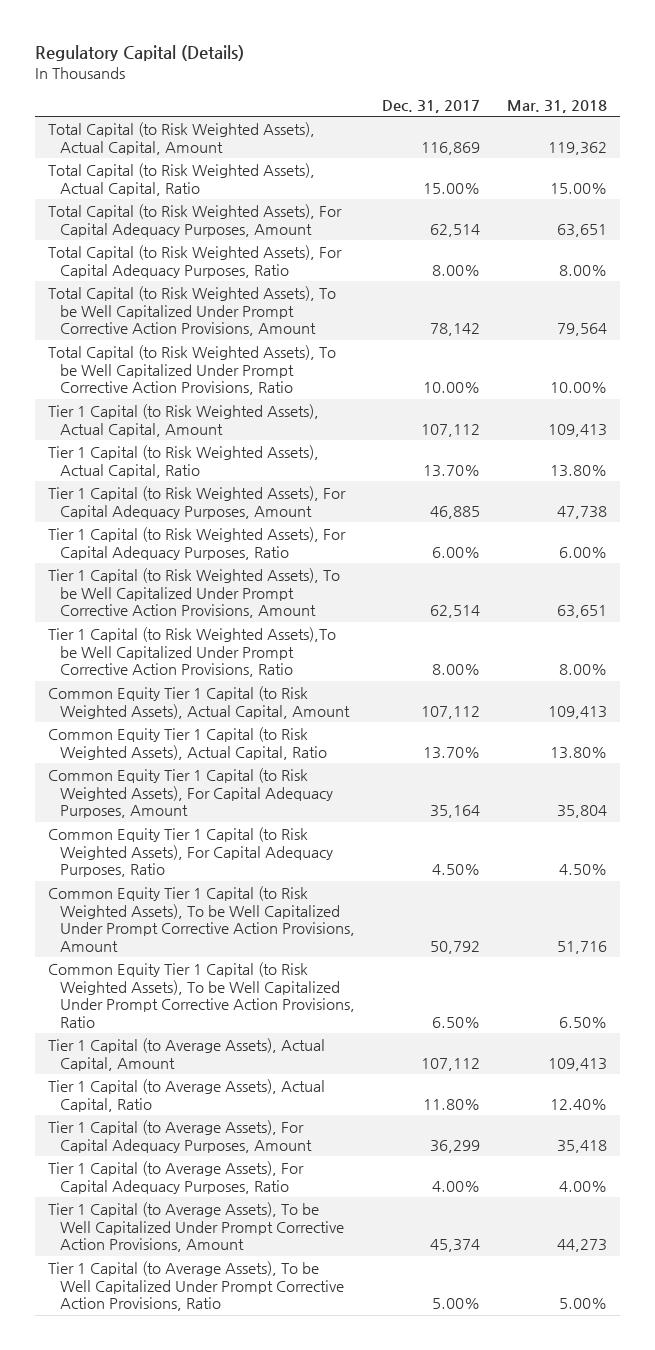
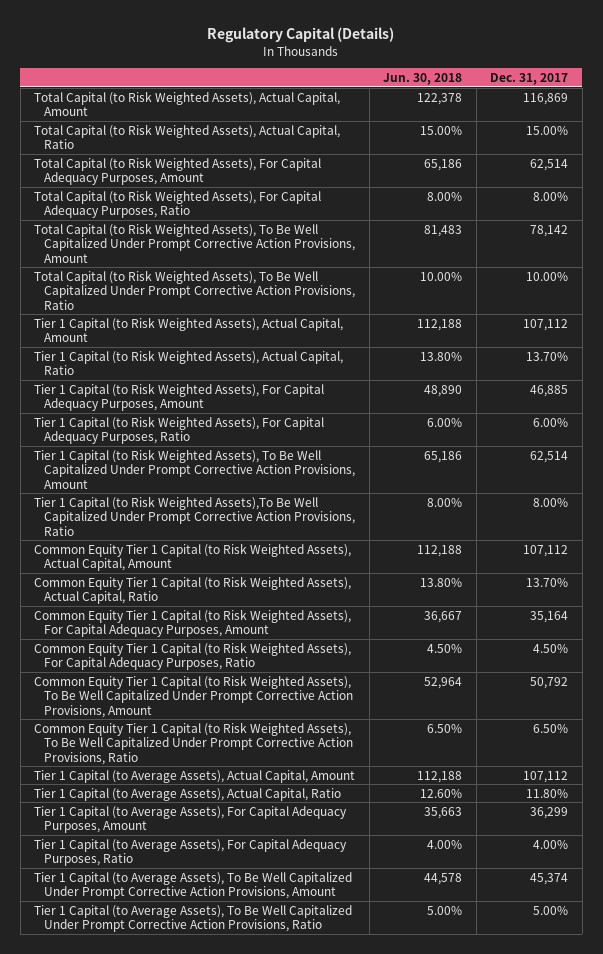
[506,99,607,113] Mar. 31, 2018 -> none
none -> [383,72,463,85] Jun. 30, 2018
[48,285,337,337] Total Capital (to Risk Weighted Assets), To be Well Capitalized Under Prompt Corrective Action Provisions, Amount -> [34,222,355,263] Total Capital (to Risk Weighted Assets), To Be Well Capitalized Under Prompt Corrective Action Provisions, Amount
[48,344,337,396] Total Capital (to Risk Weighted Assets), To be Well Capitalized Under Prompt Corrective Action Provisions, Ratio -> [34,269,355,310] Total Capital (to Risk Weighted Assets), To Be Well Capitalized Under Prompt Corrective Action Provisions, Ratio
[48,567,341,619] Tier 1 Capital (to Risk Weighted Assets), To be Well Capitalized Under Prompt Corrective Action Provisions, Amount -> [34,448,355,489] Tier 1 Capital (to Risk Weighted Assets), To Be Well Capitalized Under Prompt Corrective Action Provisions, Amount
[48,626,337,678] Tier 1 Capital (to Risk Weighted Assets),To be Well Capitalized Under Prompt Corrective Action Provisions, Ratio -> [34,495,355,536] Tier 1 Capital (to Risk Weighted Assets),To Be Well Capitalized Under Prompt Corrective Action Provisions, Ratio
[48,885,356,953] Common Equity Tier 1 Capital (to Risk Weighted Assets), To be Well Capitalized Under Prompt Corrective Action Provisions, Amount -> [34,674,353,718] Common Equity Tier 1 Capital (to Risk Weighted Assets), To Be Well Capitalized Under Prompt Corrective Action Provisions, Amount
[48,961,356,1029] Common Equity Tier 1 Capital (to Risk Weighted Assets), To be Well Capitalized Under Prompt Corrective Action Provisions, Ratio -> [34,721,353,765] Common Equity Tier 1 Capital (to Risk Weighted Assets), To Be Well Capitalized Under Prompt Corrective Action Provisions, Ratio
[48,1201,345,1253] Tier 1 Capital (to Average Assets), To be Well Capitalized Under Prompt Corrective Action Provisions, Amount -> [34,871,353,900] Tier 1 Capital (to Average Assets), To Be Well Capitalized Under Prompt Corrective Action Provisions, Amount
[48,1260,345,1312] Tier 1 Capital (to Average Assets), To be Well Capitalized Under Prompt Corrective Action Provisions, Ratio -> [34,904,353,933] Tier 1 Capital (to Average Assets), To Be Well Capitalized Under Prompt Corrective Action Provisions, Ratio

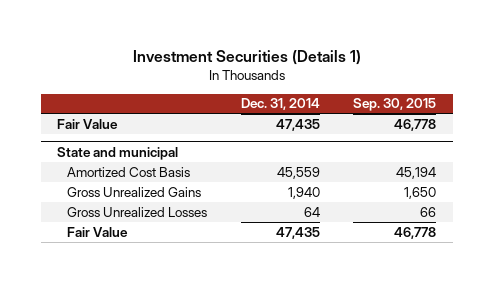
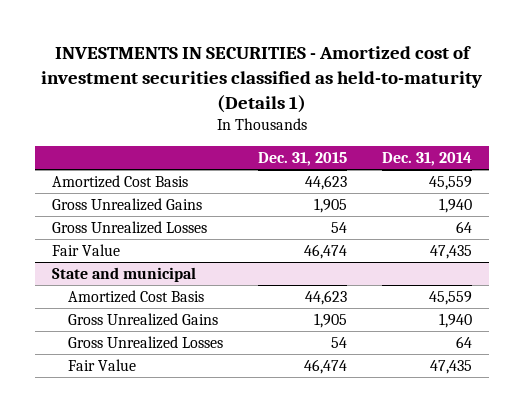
[132,49,361,65] Investment Securities (Details 1) -> [40,46,482,113] INVESTMENTS IN SECURITIES - Amortized cost of investment securities classified as held-to-maturity (Details 1)
[352,98,436,112] Sep. 30, 2015 -> none
none -> [258,152,348,167] Dec. 31, 2015
none -> [52,174,189,188] Amortized Cost Basis
none -> [52,197,203,211] Gross Unrealized Gains
none -> [52,220,208,234] Gross Unrealized Losses

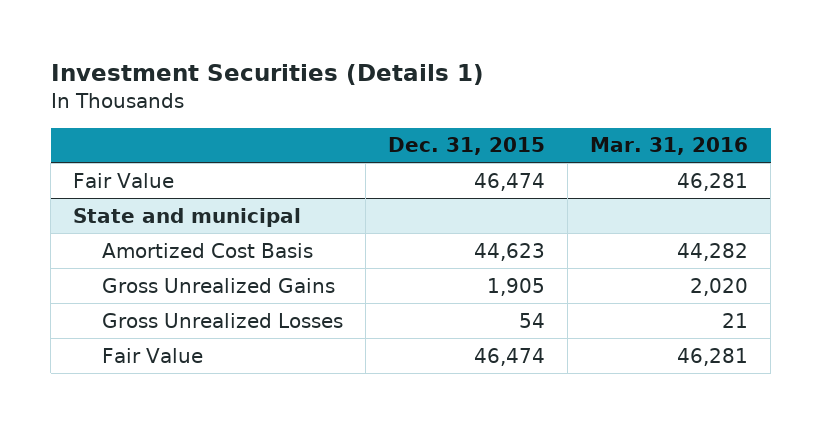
[40,46,482,113] INVESTMENTS IN SECURITIES - Amortized cost of investment securities classified as held-to-maturity (Details 1) -> [50,64,484,86] Investment Securities (Details 1)
[381,152,472,167] Dec. 31, 2014 -> none
none -> [590,137,749,156] Mar. 31, 2016
[52,174,189,188] Amortized Cost Basis -> none
[52,197,203,211] Gross Unrealized Gains -> none
[52,220,208,234] Gross Unrealized Losses -> none

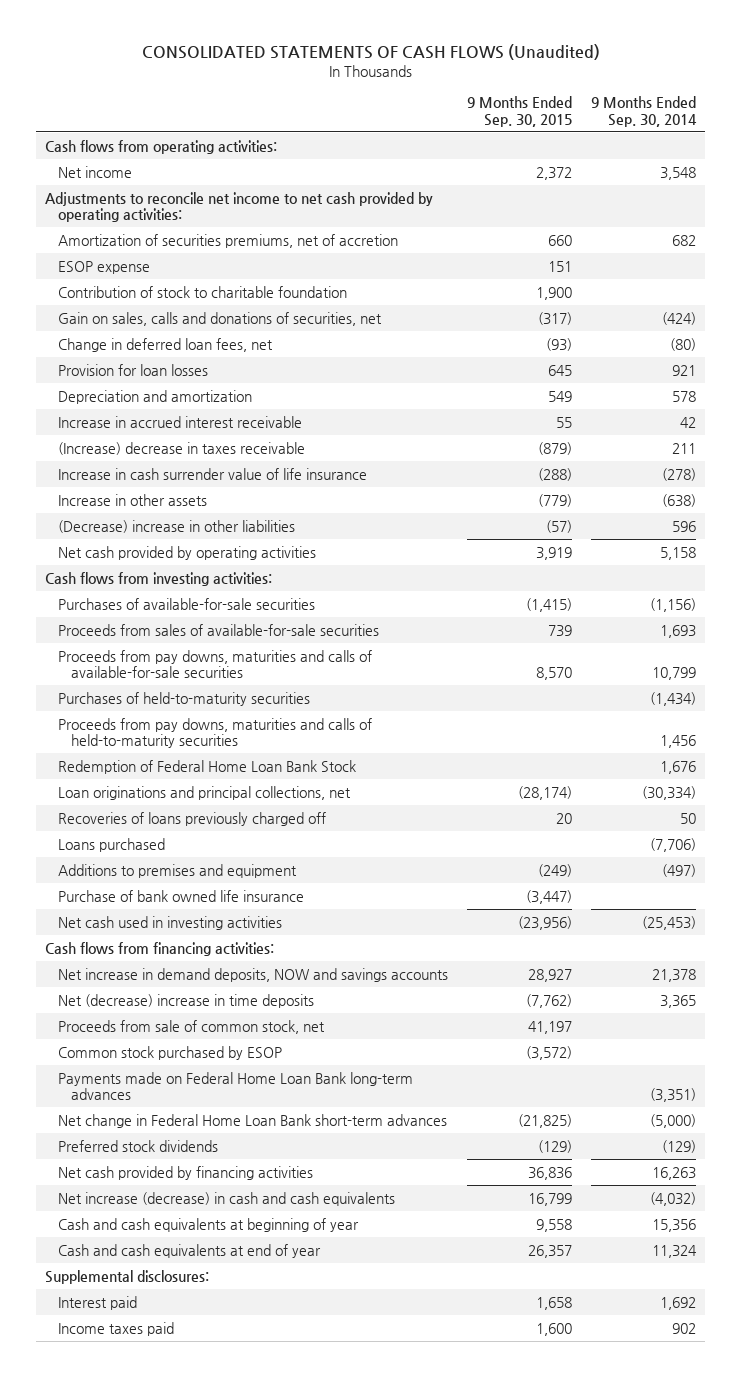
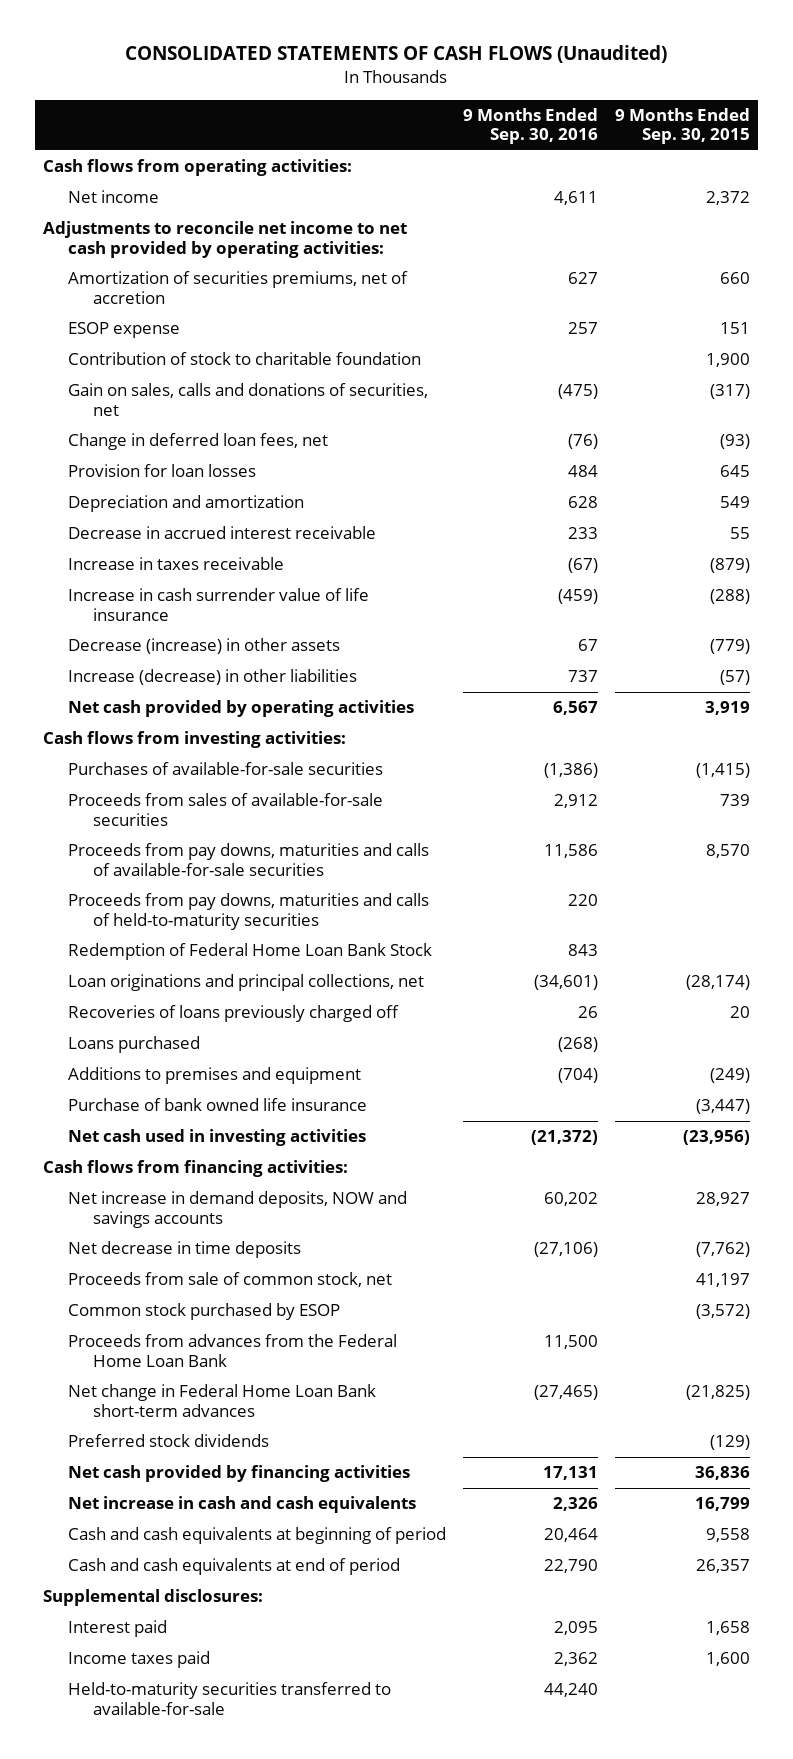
[590,96,697,127] 9 Months Ended Sep. 30, 2014 -> none
none -> [462,107,598,145] 9 Months Ended Sep. 30, 2016
[58,415,303,428] Increase in accrued interest receivable -> [68,526,377,540] Decrease in accrued interest receivable
[58,441,306,455] (Increase) decrease in taxes receivable -> [68,557,285,571] Increase in taxes receivable
[58,493,208,506] Increase in other assets -> [68,638,341,655] Decrease (increase) in other assets
[58,519,296,533] (Decrease) increase in other liabilities -> [68,669,358,686] Increase (decrease) in other liabilities
[58,691,311,706] Purchases of held-to-maturity securities -> none
[58,993,315,1008] Net (decrease) increase in time deposits -> [68,1241,302,1259] Net decrease in time deposits
[58,1071,414,1101] Payments made on Federal Home Loan Bank long-term advances -> none
none -> [68,1334,398,1367] Proceeds from advances from the Federal Home Loan Bank
[58,1191,396,1206] Net increase (decrease) in cash and cash equivalents -> [68,1496,417,1514] Net increase in cash and cash equivalents
[58,1217,360,1232] Cash and cash equivalents at beginning of year -> [68,1527,447,1545] Cash and cash equivalents at beginning of period
[58,1243,322,1258] Cash and cash equivalents at end of year -> [68,1558,401,1576] Cash and cash equivalents at end of period
none -> [68,1682,392,1715] Held-to-maturity securities transferred to available-for-sale

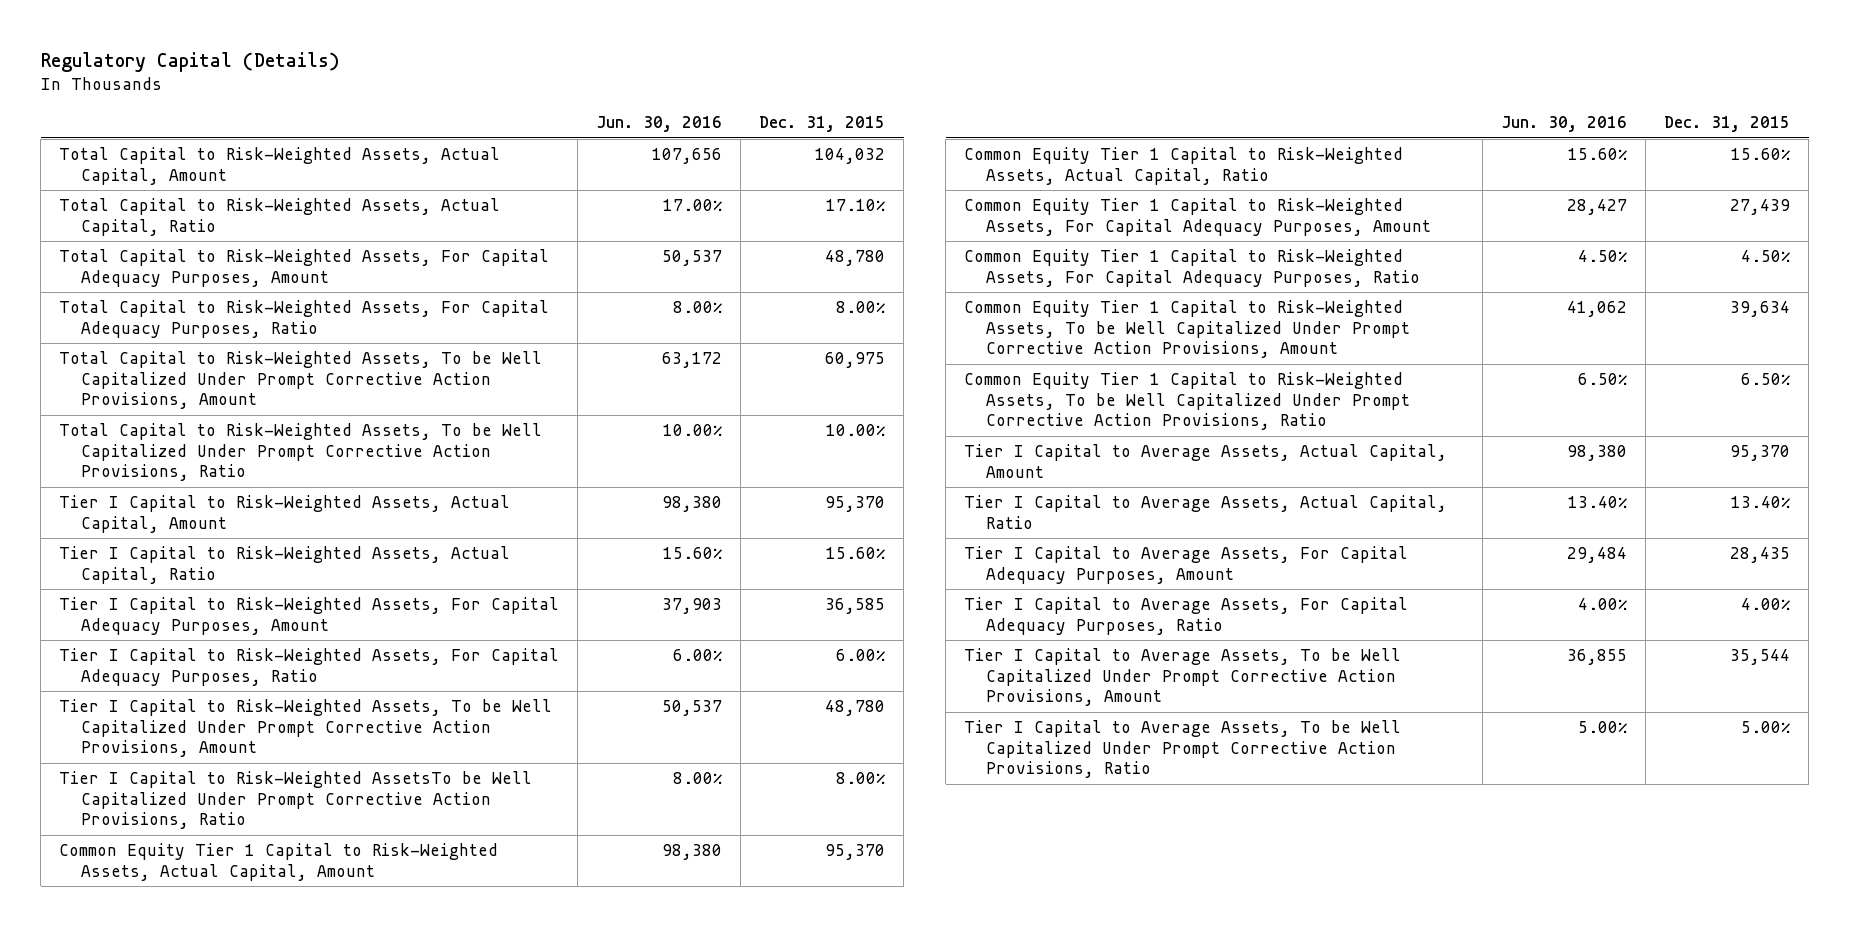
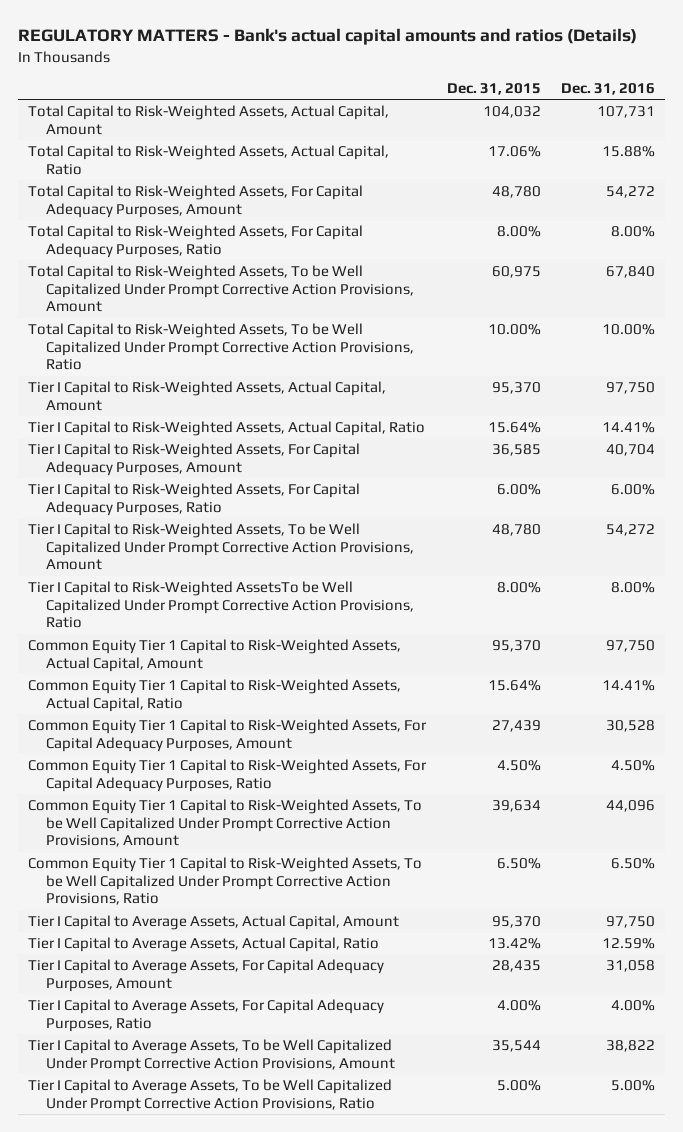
[40,52,340,73] Regulatory Capital (Details) -> [17,28,637,46] REGULATORY MATTERS - Bank's actual capital amounts and ratios (Details)
[596,116,723,133] Jun. 30, 2016 -> none
none -> [561,82,656,95] Dec. 31, 2016
[826,199,886,212] 17.10% -> [487,146,541,158] 17.06%
[826,547,886,560] 15.60% -> [487,422,541,434] 15.64%
[1731,148,1791,161] 15.60% -> [487,680,541,692] 15.64%
[1731,496,1791,509] 13.40% -> [487,938,541,950] 13.42%

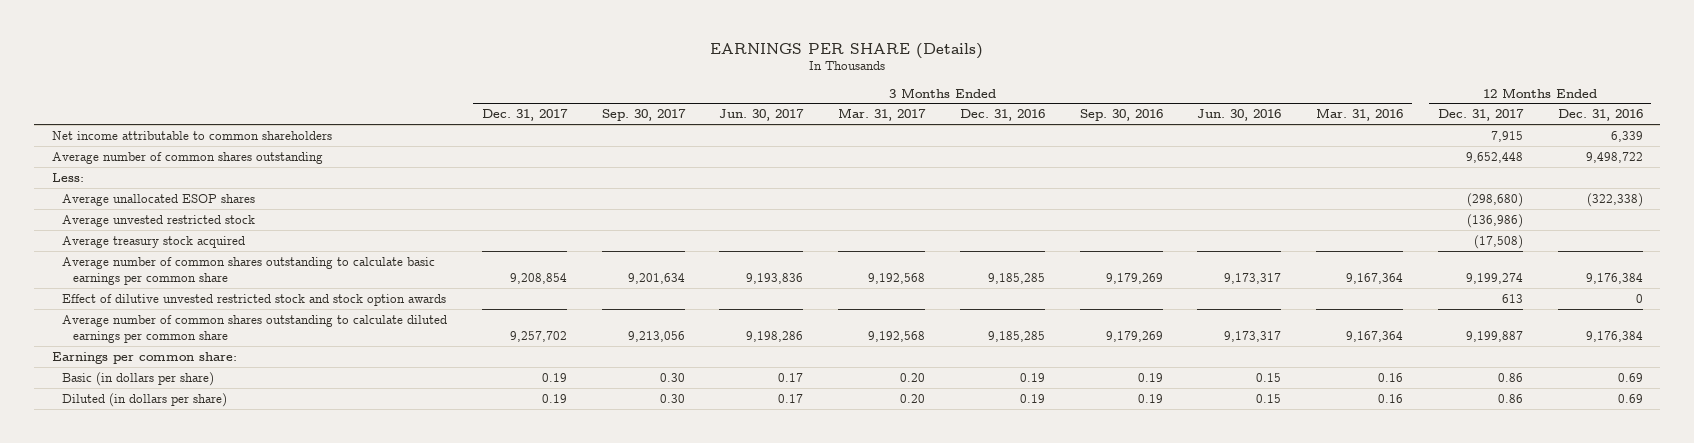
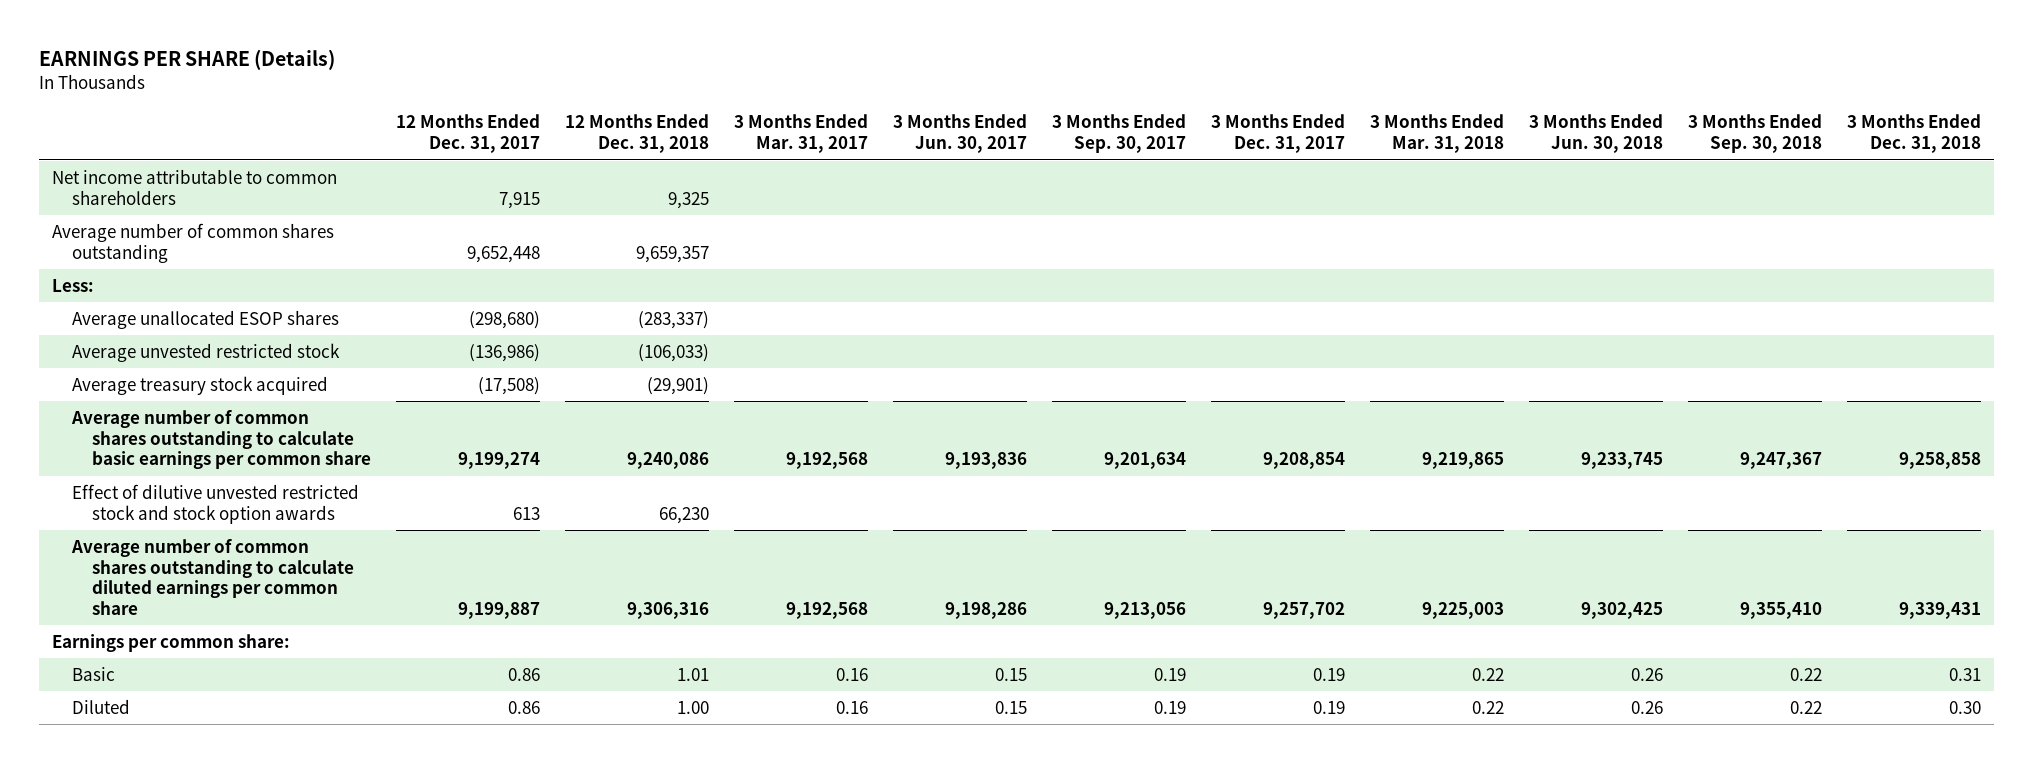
[959,109,1045,122] Dec. 31, 2016 -> none
[1079,109,1163,122] Sep. 30, 2016 -> none
[1197,109,1282,122] Jun. 30, 2016 -> none
[1316,108,1404,122] Mar. 31, 2016 -> none
[1557,109,1643,122] Dec. 31, 2016 -> none
none -> [564,114,709,154] 12 Months Ended Dec. 31, 2018
none -> [1370,114,1505,154] 3 Months Ended Mar. 31, 2018
none -> [1529,114,1664,154] 3 Months Ended Jun. 30, 2018
none -> [1688,114,1823,154] 3 Months Ended Sep. 30, 2018
none -> [1847,114,1982,154] 3 Months Ended Dec. 31, 2018
[62,371,215,386] Basic (in dollars per share) -> [71,666,115,681] Basic
[659,372,685,382] 0.30 -> [1153,667,1186,681] 0.19
[778,372,804,382] 0.17 -> [994,667,1027,681] 0.15
[900,372,926,382] 0.20 -> [835,667,868,681] 0.16
[62,392,228,407] Diluted (in dollars per share) -> [71,698,130,714] Diluted
[659,393,685,403] 0.30 -> [1153,700,1186,714] 0.19
[778,393,804,403] 0.17 -> [994,700,1027,714] 0.15
[900,393,926,403] 0.20 -> [835,700,868,714] 0.16

